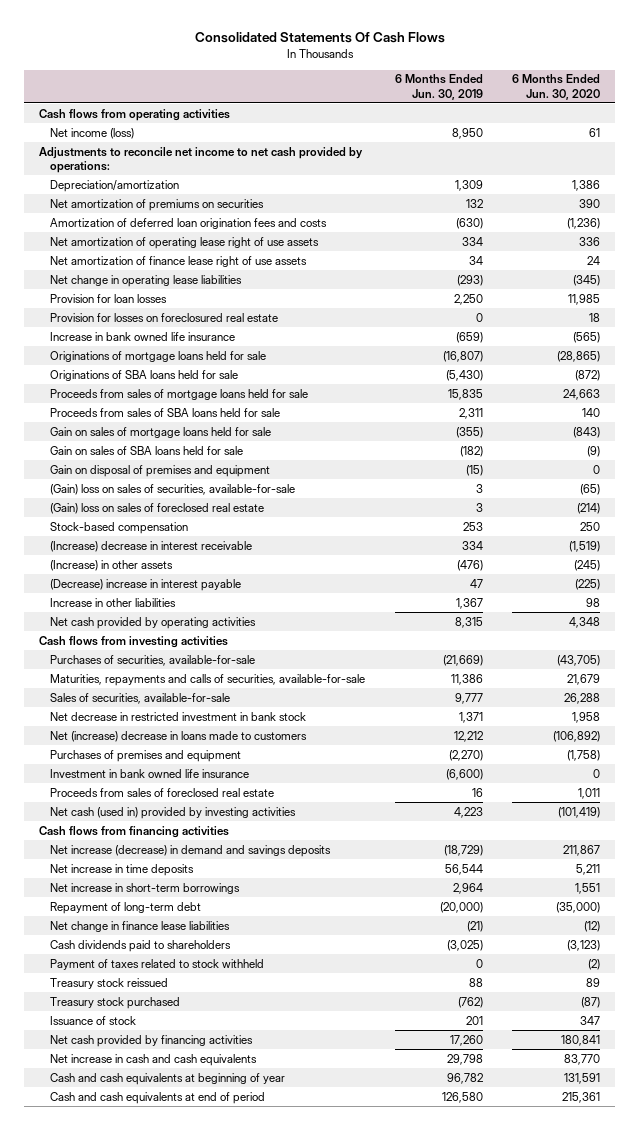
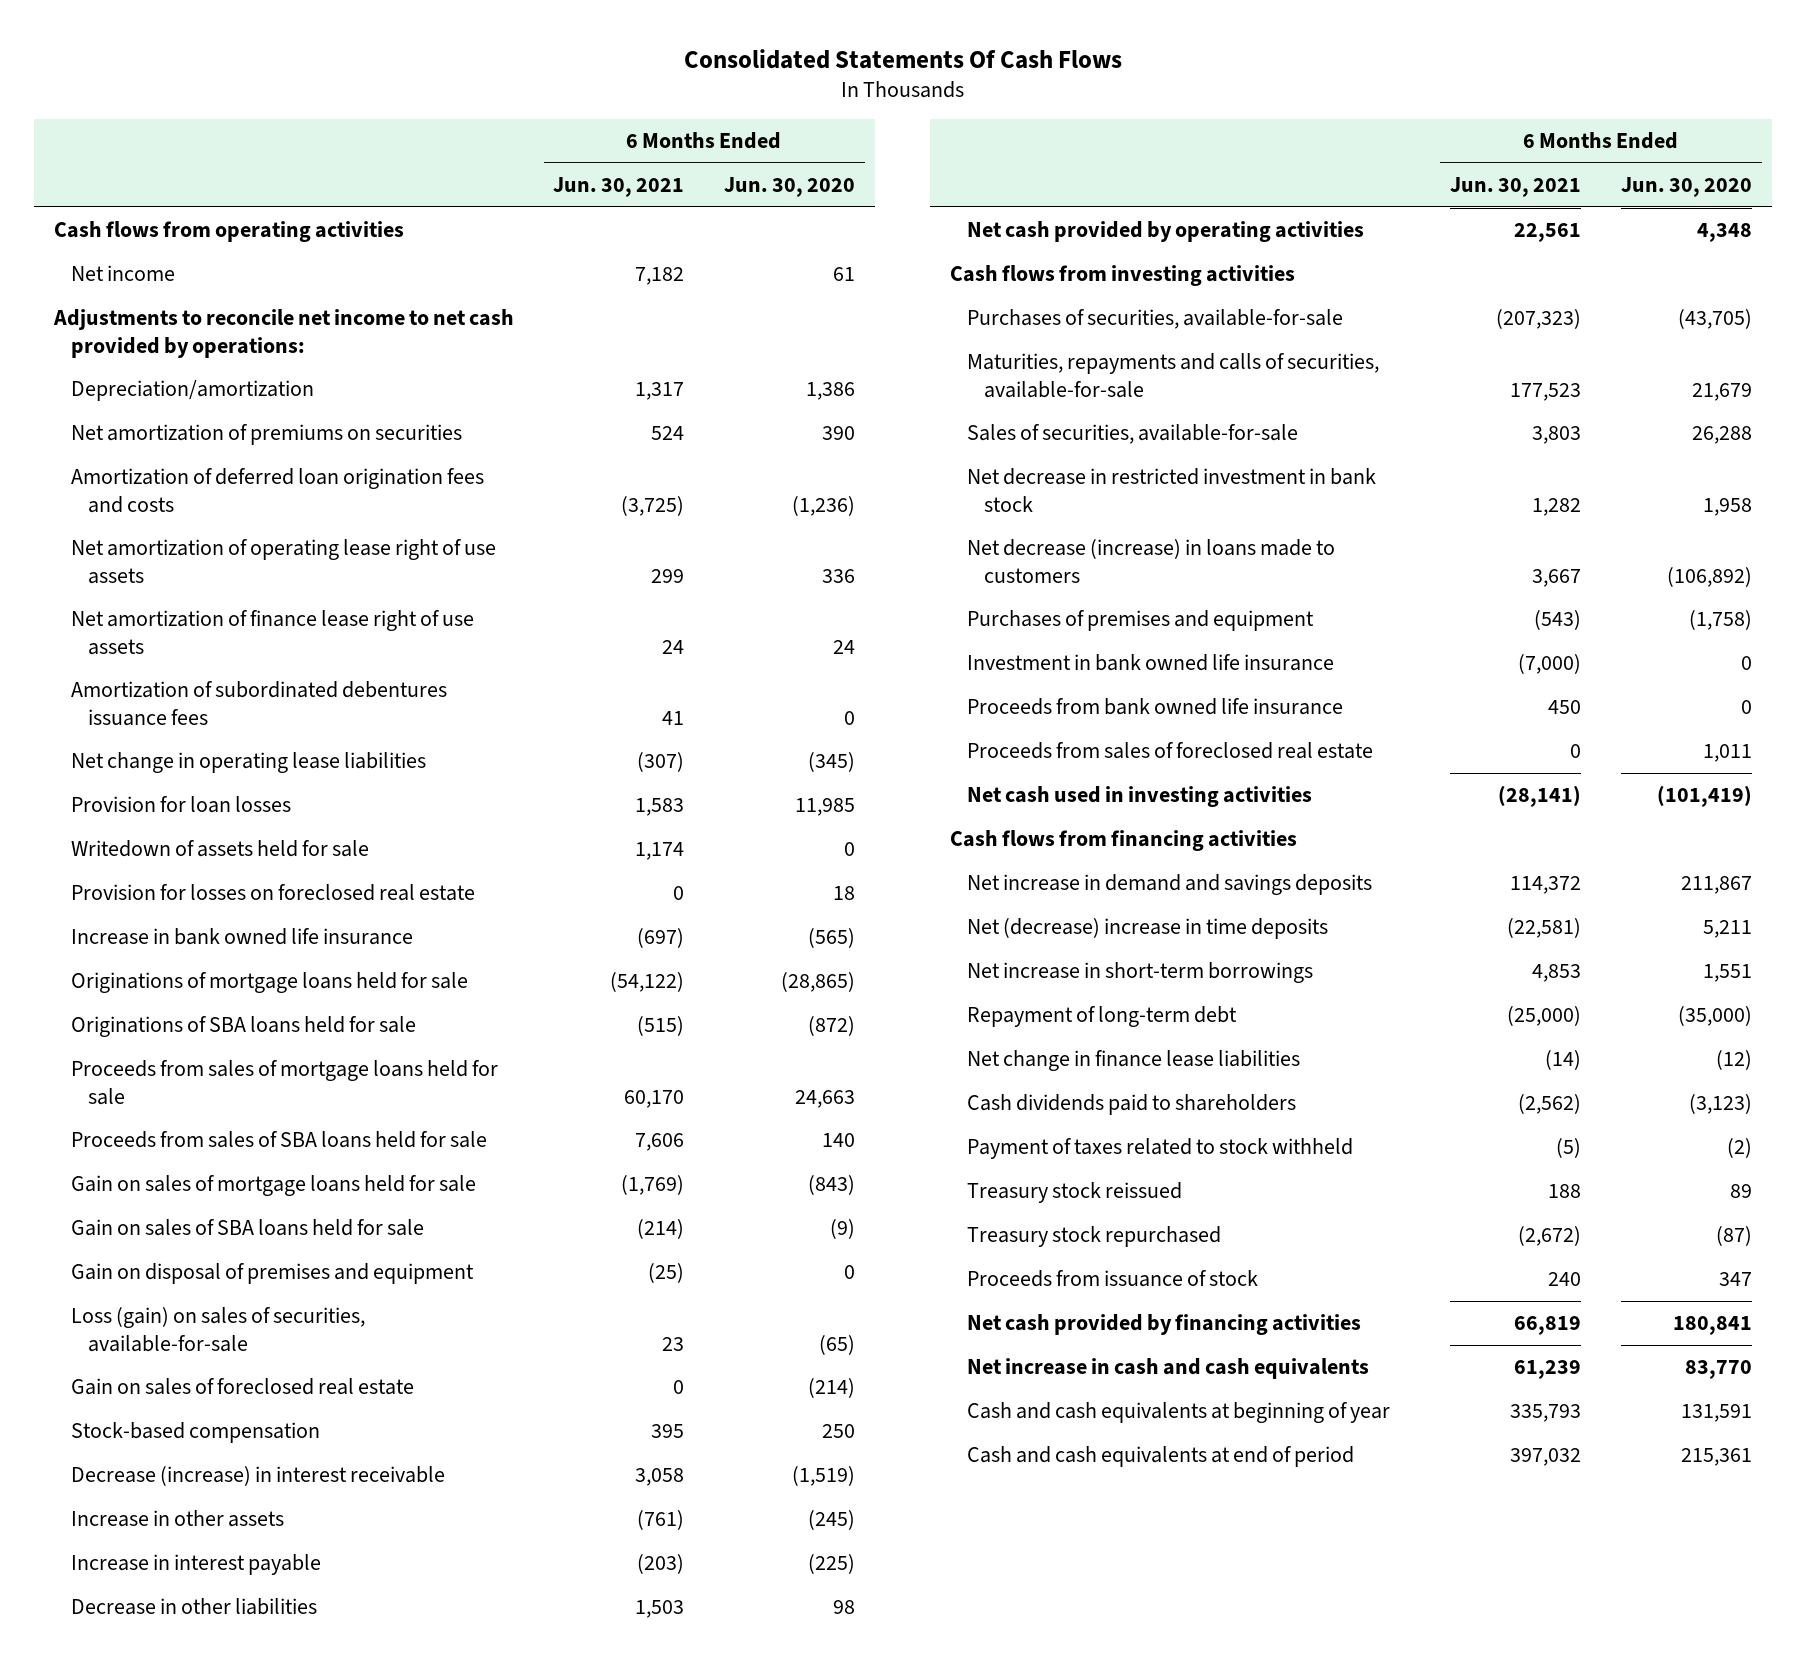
[394,74,483,100] 6 Months Ended Jun. 30, 2019 -> none
none -> [553,177,685,198] Jun. 30, 2021
[49,127,134,139] Net income (loss) -> [70,265,175,282] Net income
none -> [70,681,447,726] Amortization of subordinated debentures issuance fees
none -> [70,840,369,858] Writedown of assets held for sale
[49,312,278,322] Provision for losses on foreclosured real estate -> [70,884,475,902] Provision for losses on foreclosed real estate
[49,483,295,495] (Gain) loss on sales of securities, available-for-sale -> [70,1307,365,1352] Loss (gain) on sales of securities, available-for-sale
[49,502,264,514] (Gain) loss on sales of foreclosed real estate -> [70,1378,414,1396] Gain on sales of foreclosed real estate
[49,540,252,552] (Increase) decrease in interest receivable -> [70,1466,445,1487] Decrease (increase) in interest receivable
[49,559,173,571] (Increase) in other assets -> [70,1510,284,1528] Increase in other assets
[49,578,241,591] (Decrease) increase in interest payable -> [70,1554,321,1576] Increase in interest payable
[49,597,176,607] Increase in other liabilities -> [70,1598,317,1616] Decrease in other liabilities
[49,730,307,742] Net (increase) decrease in loans made to customers -> [967,539,1336,583] Net decrease (increase) in loans made to customers
none -> [967,698,1344,716] Proceeds from bank owned life insurance
[49,806,296,819] Net cash (used in) provided by investing activities -> [967,786,1313,808] Net cash used in investing activities
[49,844,331,857] Net increase (decrease) in demand and savings deposits -> [967,874,1373,896] Net increase in demand and savings deposits
[49,863,194,876] Net increase in time deposits -> [967,918,1329,940] Net (decrease) increase in time deposits
[49,996,180,1009] Treasury stock purchased -> [967,1226,1222,1248] Treasury stock repurchased
[49,1015,136,1025] Issuance of stock -> [967,1270,1259,1288] Proceeds from issuance of stock

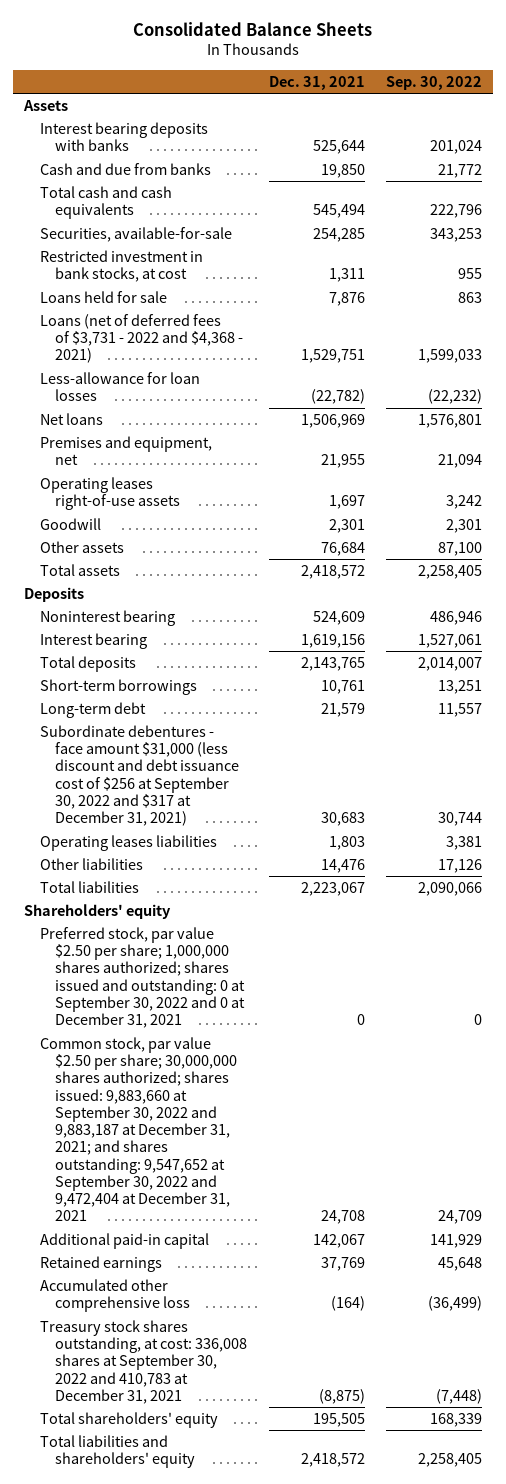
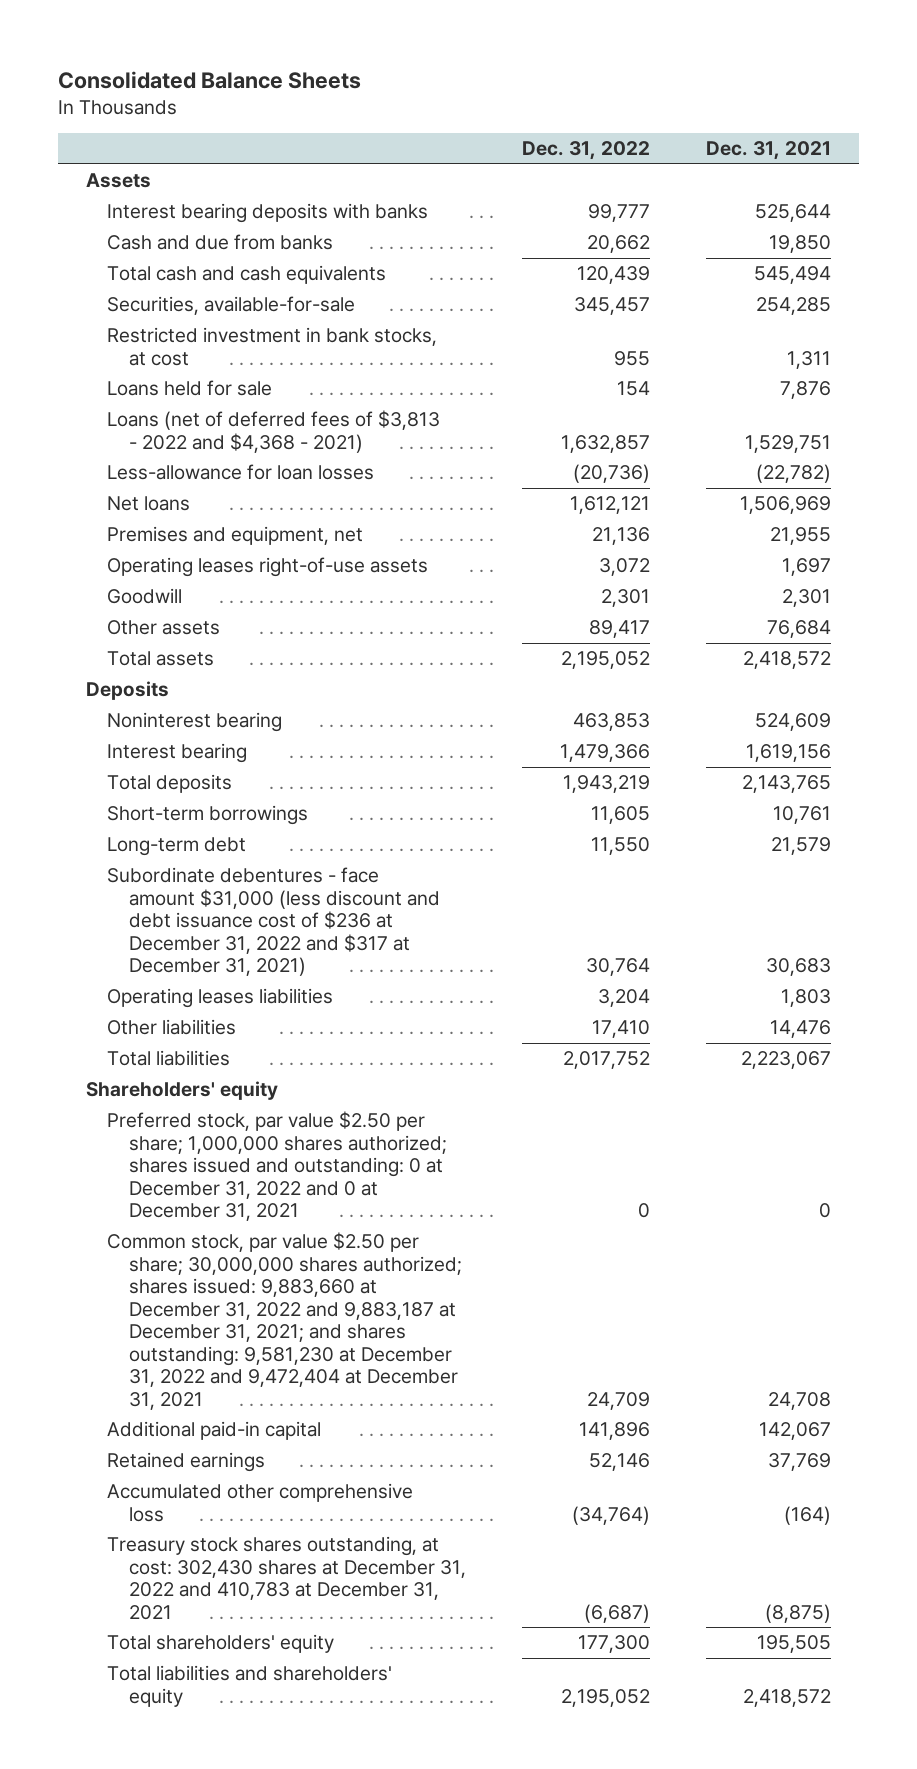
[386,75,483,90] Sep. 30, 2022 -> none
none -> [522,141,651,161] Dec. 31, 2022
[39,313,244,364] Loans (net of deferred fees of $3,731 - 2022 and $4,368 - 2021) -> [107,410,441,453] Loans (net of deferred fees of $3,813 - 2022 and $4,368 - 2021)
[39,724,240,827] Subordinate debentures - face amount $31,000 (less discount and debt issuance cost of $256 at September 30, 2022 and $317 at December 31, 2021) -> [107,867,440,977] Subordinate debentures - face amount $31,000 (less discount and debt issuance cost of $236 at December 31, 2022 and $317 at December 31, 2021)
[39,926,246,1029] Preferred stock, par value $2.50 per share; 1,000,000 shares authorized; shares issued and outstanding: 0 at September 30, 2022 and 0 at December 31, 2021 -> [107,1111,447,1222] Preferred stock, par value $2.50 per share; 1,000,000 shares authorized; shares issued and outstanding: 0 at December 31, 2022 and 0 at December 31, 2021
[39,1036,238,1222] Common stock, par value $2.50 per share; 30,000,000 shares authorized; shares issued: 9,883,660 at September 30, 2022 and 9,883,187 at December 31, 2021; and shares outstanding: 9,547,652 at September 30, 2022 and 9,472,404 at December 31, 2021 -> [107,1232,462,1410] Common stock, par value $2.50 per share; 30,000,000 shares authorized; shares issued: 9,883,660 at December 31, 2022 and 9,883,187 at December 31, 2021; and shares outstanding: 9,581,230 at December 31, 2022 and 9,472,404 at December 31, 2021
[39,1319,248,1404] Treasury stock shares outstanding, at cost: 336,008 shares at September 30, 2022 and 410,783 at December 31, 2021 -> [107,1536,466,1620] Treasury stock shares outstanding, at cost: 302,430 shares at December 31, 2022 and 410,783 at December 31, 2021

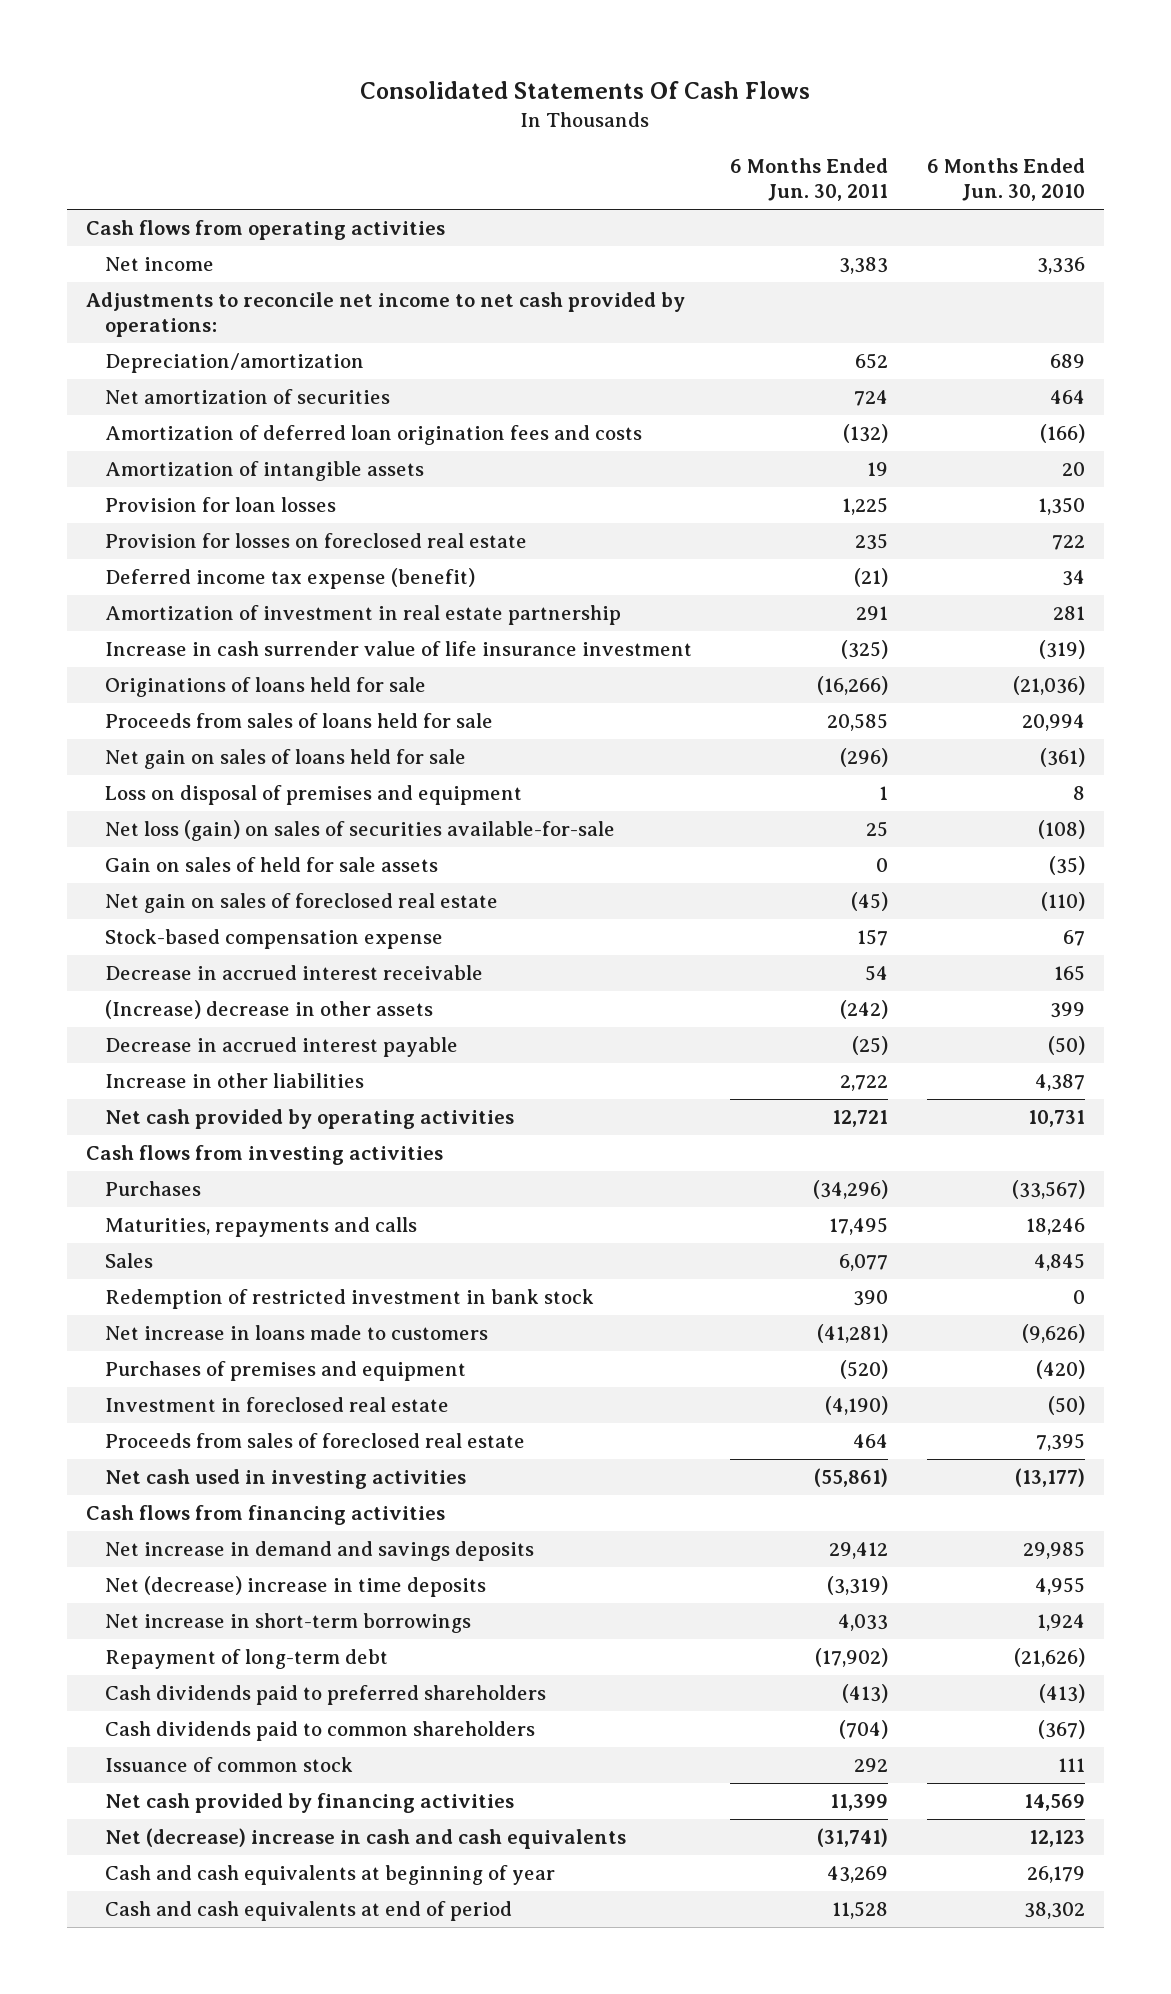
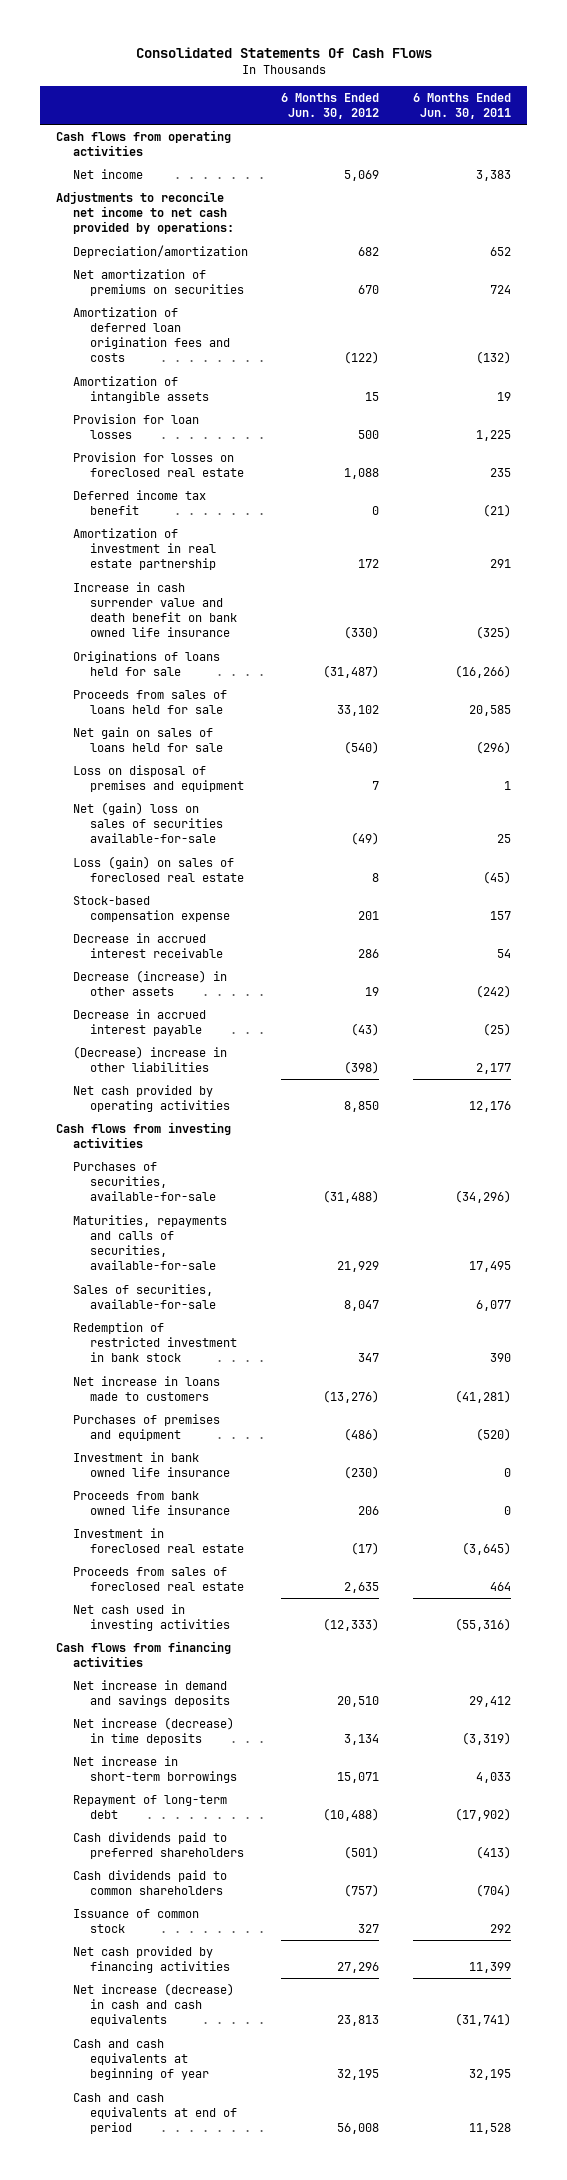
[926,158,1085,202] 6 Months Ended Jun. 30, 2010 -> none
none -> [281,92,380,119] 6 Months Ended Jun. 30, 2012
[105,389,391,405] Net amortization of securities -> [72,269,244,297] Net amortization of premiums on securities
[105,568,476,590] Deferred income tax expense (benefit) -> [72,490,206,516] Deferred income tax benefit
[105,641,693,657] Increase in cash surrender value of life insurance investment -> [72,582,237,638] Increase in cash surrender value and death benefit on bank owned life insurance
[105,857,439,873] Gain on sales of held for sale assets -> none
[105,820,616,842] Net loss (gain) on sales of securities available-for-sale -> [72,802,223,844] Net (gain) loss on sales of securities available-for-sale
[105,893,499,914] Net gain on sales of foreclosed real estate -> [72,856,244,883] Loss (gain) on sales of foreclosed real estate
[105,1000,434,1020] (Increase) decrease in other assets -> [72,970,227,997] Decrease (increase) in other assets
[105,1073,365,1089] Increase in other liabilities -> [72,1046,227,1073] (Decrease) increase in other liabilities
[840,1075,889,1092] 2,722 -> [475,1063,511,1075] 2,177
[832,1110,889,1128] 12,721 -> [468,1101,511,1113] 12,176
[105,1181,202,1197] Purchases -> [72,1162,216,1202] Purchases of securities, available-for-sale
[105,1217,418,1238] Maturities, repayments and calls -> [72,1215,227,1271] Maturities, repayments and calls of securities, available-for-sale
[105,1253,154,1269] Sales -> [72,1284,216,1310] Sales of securities, available-for-sale
none -> [72,1452,230,1478] Investment in bank owned life insurance
none -> [72,1491,230,1516] Proceeds from bank owned life insurance
[825,1396,889,1416] (4,190) -> [461,1542,511,1556] (3,645)
[814,1468,889,1488] (55,861) -> [454,1618,511,1632] (55,316)
[105,1576,487,1598] Net (decrease) increase in time deposits -> [72,1717,234,1746] Net increase (decrease) in time deposits
[105,1828,627,1850] Net (decrease) increase in cash and cash equivalents -> [72,1983,234,2027] Net increase (decrease) in cash and cash equivalents
[827,1866,889,1884] 43,269 -> [468,2069,511,2081] 32,195

